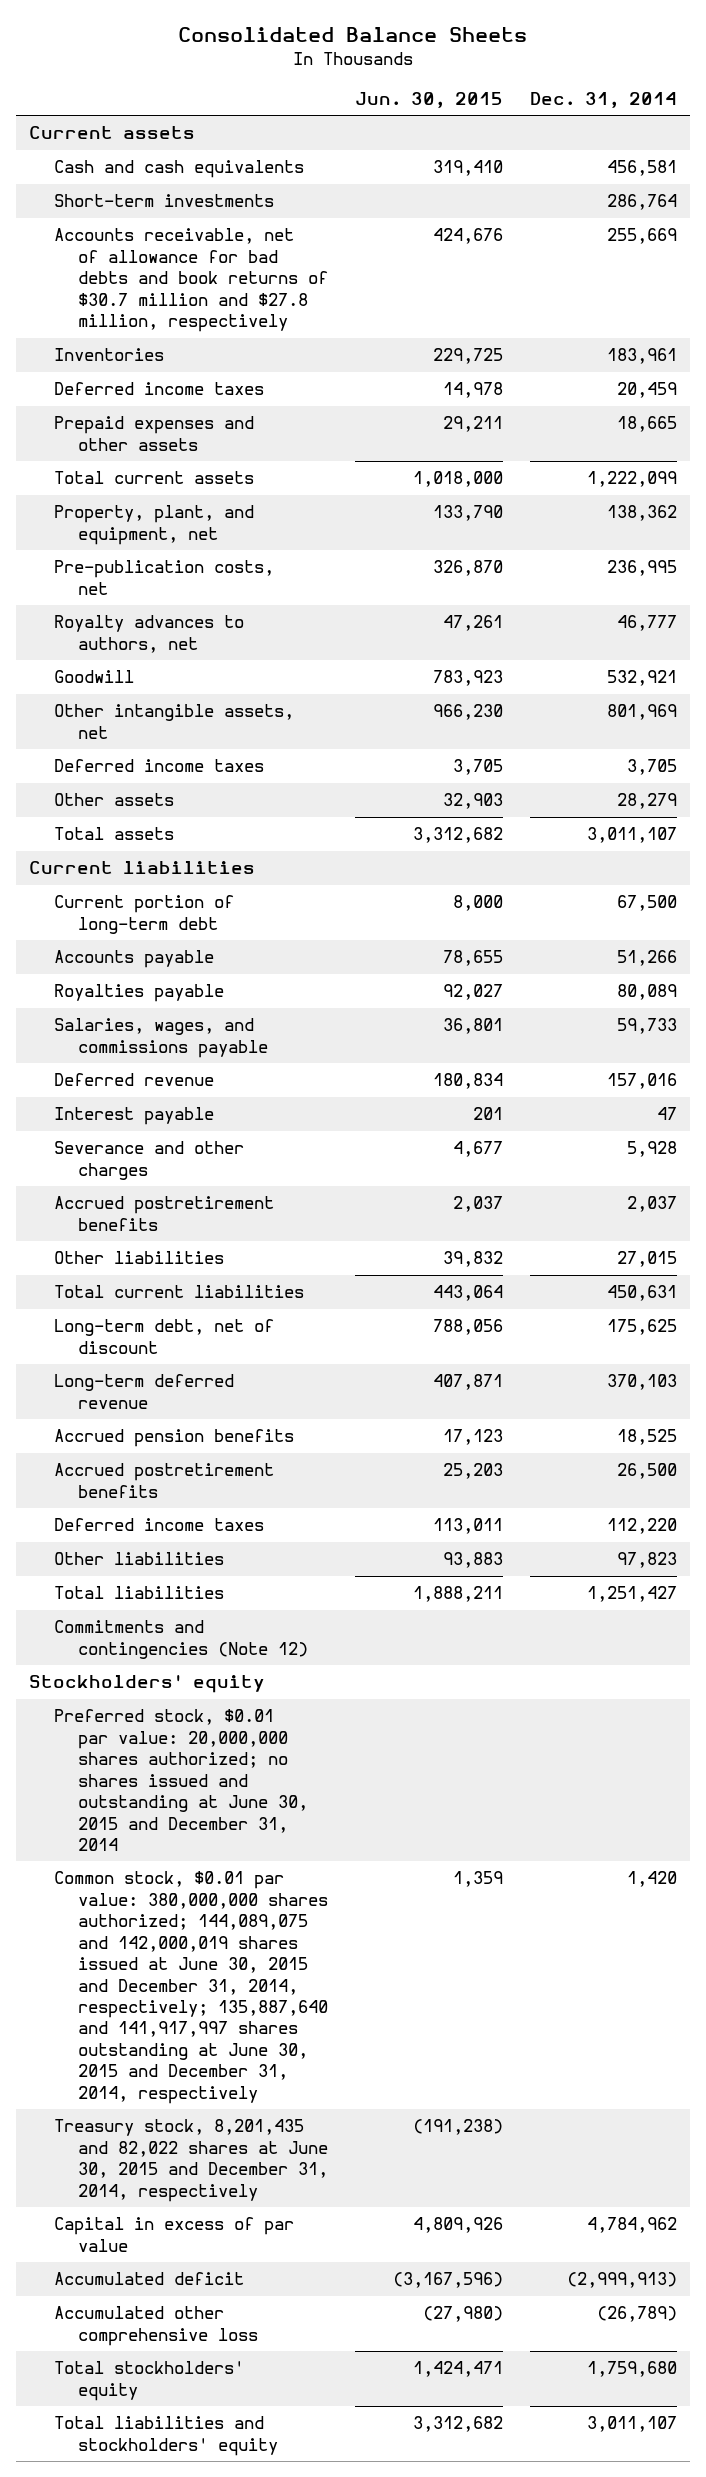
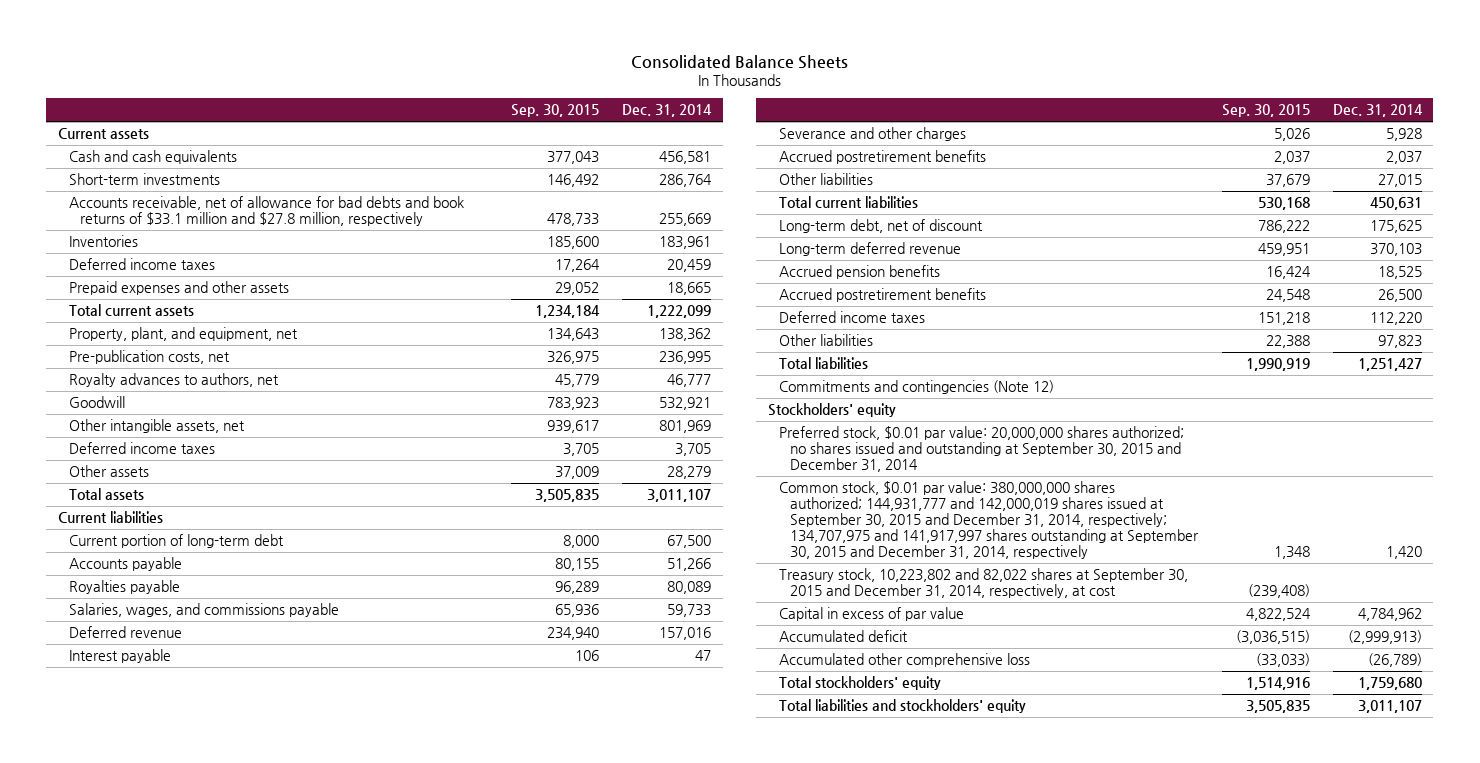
[354,91,503,108] Jun. 30, 2015 -> none
none -> [511,104,600,118] Sep. 30, 2015
[53,228,328,333] Accounts receivable, net of allowance for bad debts and book returns of $30.7 million and $27.8 million, respectively -> [68,196,464,227] Accounts receivable, net of allowance for bad debts and book returns of $33.1 million and $27.8 million, respectively
[53,1709,308,1852] Preferred stock, $0.01 par value: 20,000,000 shares authorized; no shares issued and outstanding at June 30, 2015 and December 31, 2014 -> [779,426,1185,473] Preferred stock, $0.01 par value: 20,000,000 shares authorized; no shares issued and outstanding at September 30, 2015 and December 31, 2014
[53,1871,328,2104] Common stock, $0.01 par value: 380,000,000 shares authorized; 144,089,075 and 142,000,019 shares issued at June 30, 2015 and December 31, 2014, respectively; 135,887,640 and 141,917,997 shares outstanding at June 30, 2015 and December 31, 2014, respectively -> [779,481,1200,560] Common stock, $0.01 par value: 380,000,000 shares authorized; 144,931,777 and 142,000,019 shares issued at September 30, 2015 and December 31, 2014, respectively; 134,707,975 and 141,917,997 shares outstanding at September 30, 2015 and December 31, 2014, respectively
[53,2119,328,2202] Treasury stock, 8,201,435 and 82,022 shares at June 30, 2015 and December 31, 2014, respectively -> [779,568,1189,599] Treasury stock, 10,223,802 and 82,022 shares at September 30, 2015 and December 31, 2014, respectively, at cost

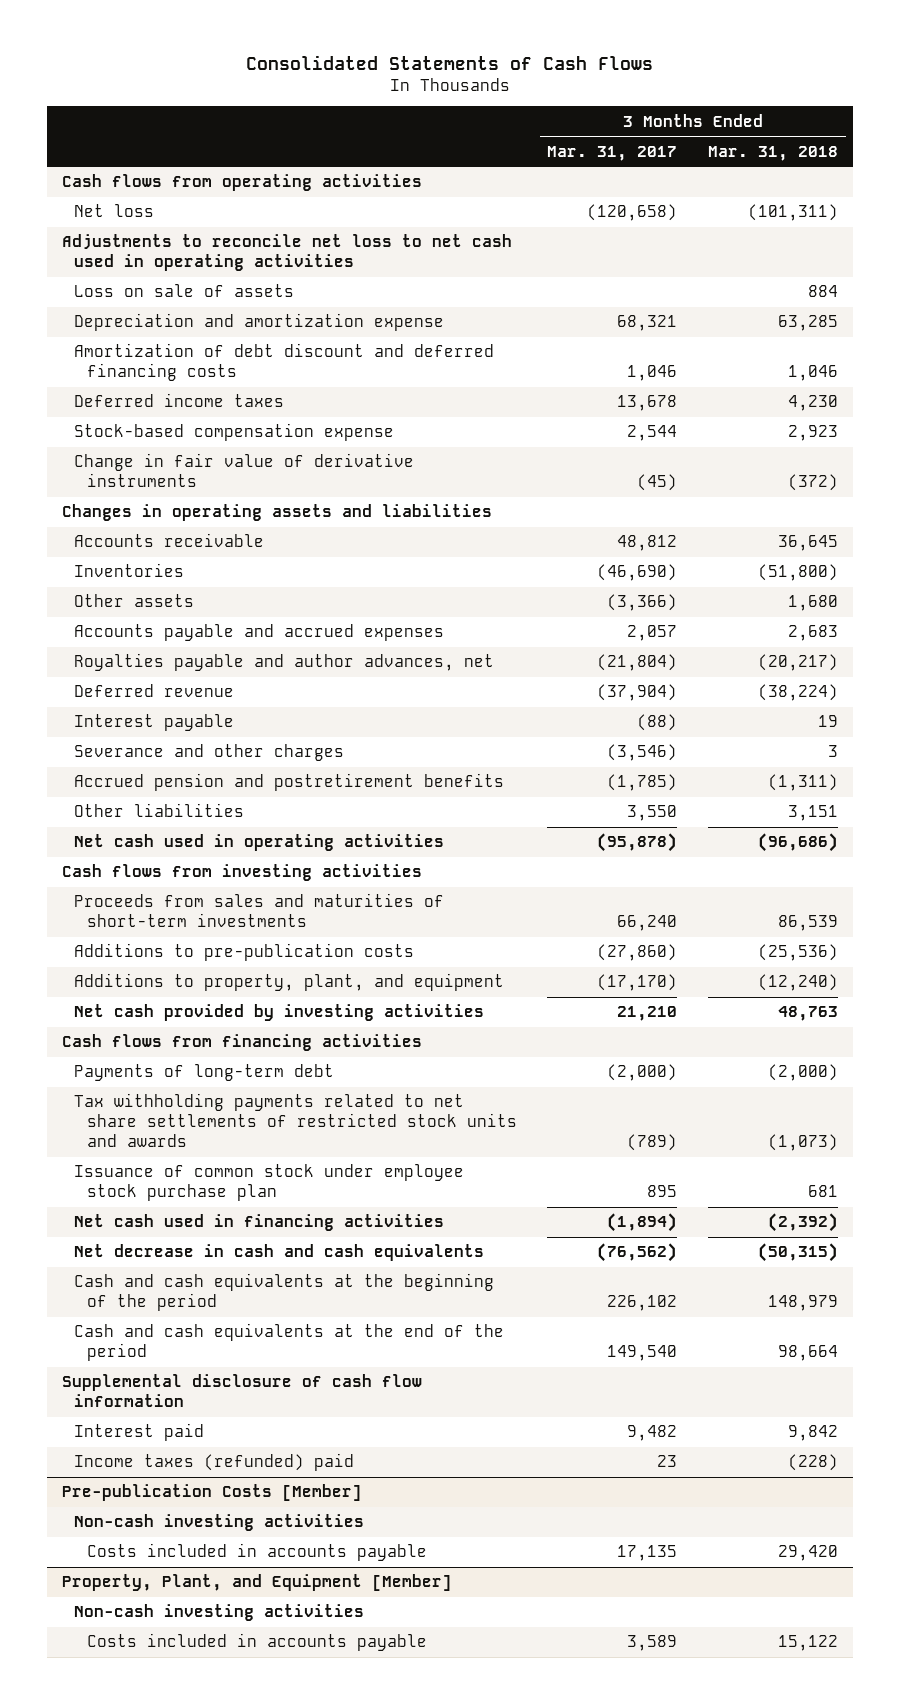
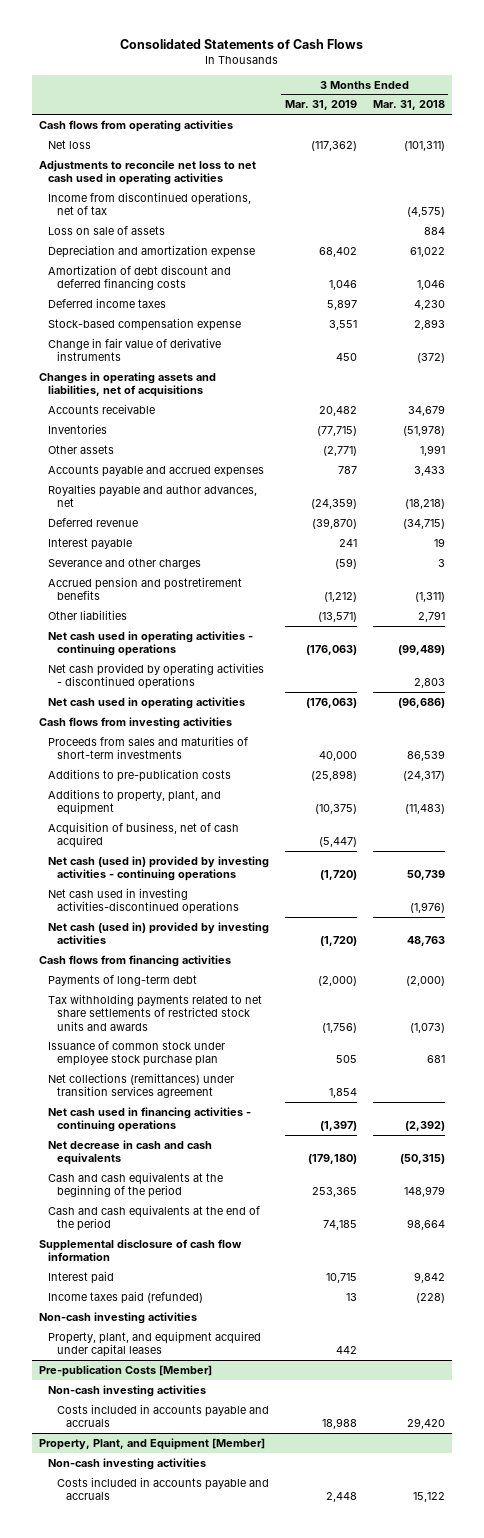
[547,145,678,161] Mar. 31, 2017 -> none
none -> [284,100,357,111] Mar. 31, 2019
none -> [48,191,252,216] Income from discontinued operations, net of tax
[777,315,838,332] 63,285 -> [409,246,445,257] 61,022
[787,425,838,442] 2,923 -> [413,318,445,330] 2,893
[62,504,493,522] Changes in operating assets and liabilities -> [39,371,217,398] Changes in operating assets and liabilities, net of acquisitions
[777,535,838,552] 36,645 -> [407,404,445,416] 34,679
[757,564,838,582] (51,800) -> [402,424,445,436] (51,978)
[787,595,838,612] 1,680 -> [419,444,445,456] 1,991
[787,625,838,642] 2,683 -> [413,465,445,476] 3,433
[757,654,838,672] (20,217) -> [404,499,445,510] (18,218)
[757,684,838,702] (38,224) -> [402,518,445,529] (34,715)
[787,805,838,822] 3,151 -> [417,610,445,622] 2,791
none -> [48,630,254,657] Net cash used in operating activities - continuing operations
none -> [48,662,265,690] Net cash provided by operating activities - discontinued operations
[757,944,838,962] (25,536) -> [402,770,445,781] (24,317)
[757,974,838,992] (12,240) -> [404,804,445,815] (11,483)
none -> [48,821,240,849] Acquisition of business, net of cash acquired
[74,1004,485,1022] Net cash provided by investing activities -> [48,855,270,882] Net cash (used in) provided by investing activities - continuing operations
[777,1006,838,1022] 48,763 -> [406,870,445,881] 50,739
none -> [48,887,240,915] Net cash used in investing activities-discontinued operations
none -> [48,921,270,945] Net cash (used in) provided by investing activities
none -> [48,1072,235,1099] Net collections (remittances) under transition services agreement
[74,1214,445,1232] Net cash used in financing activities -> [48,1106,252,1133] Net cash used in financing activities - continuing operations
[74,1453,355,1472] Income taxes (refunded) paid -> [48,1290,204,1304] Income taxes paid (refunded)
none -> [39,1311,198,1324] Non-cash investing activities
none -> [48,1330,262,1358] Property, plant, and equipment acquired under capital leases
[86,1543,427,1562] Costs included in accounts payable -> [57,1403,270,1428] Costs included in accounts payable and accruals
[86,1633,427,1652] Costs included in accounts payable -> [57,1476,270,1501] Costs included in accounts payable and accruals

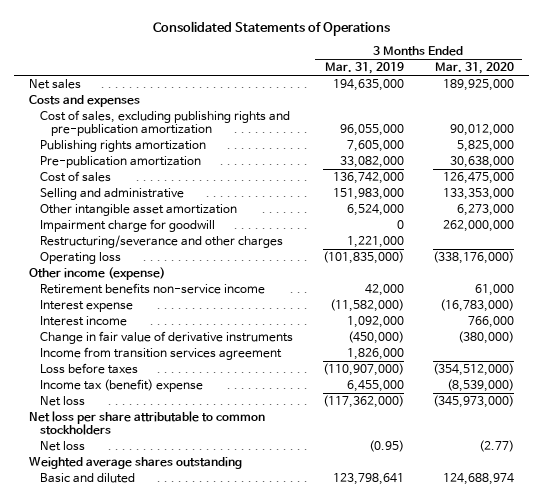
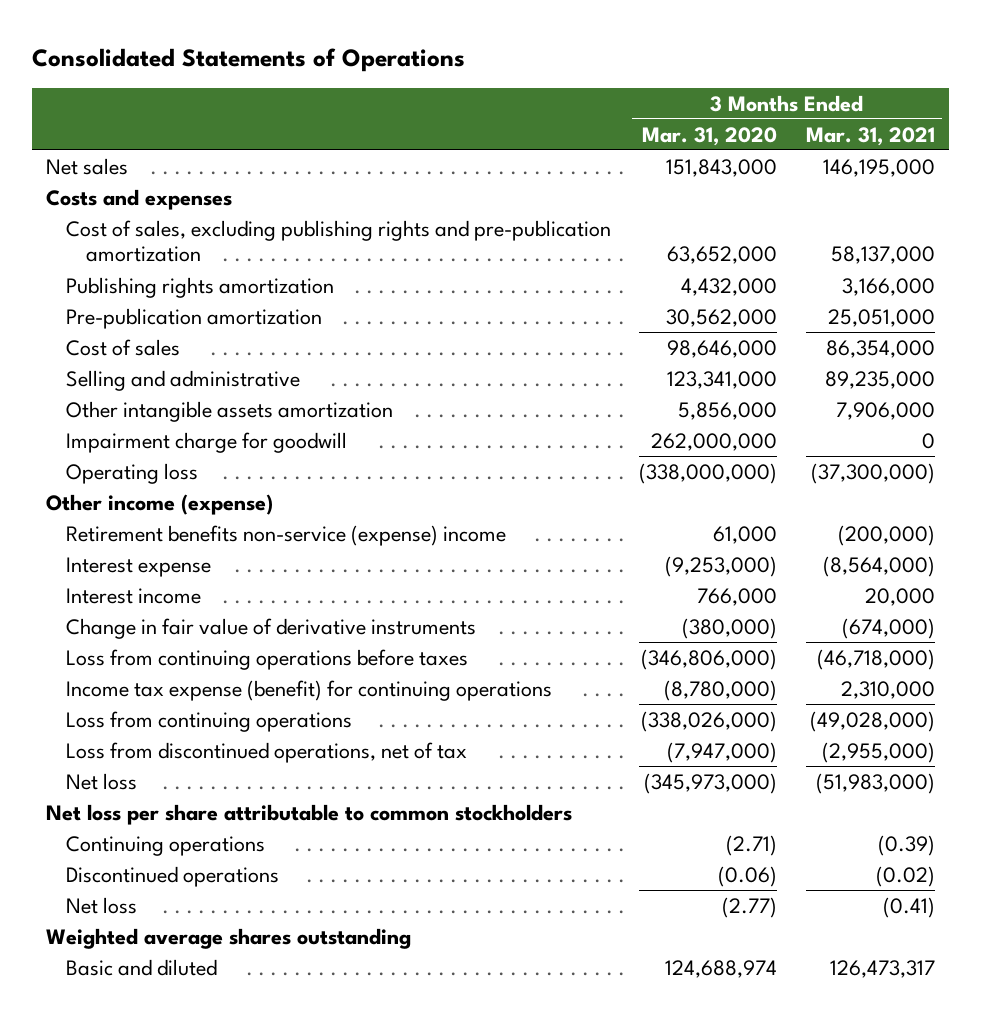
[324,62,404,75] Mar. 31, 2019 -> none
none -> [805,126,935,146] Mar. 31, 2021
[443,79,515,92] 189,925,000 -> [666,158,778,177] 151,843,000
[450,124,515,137] 90,012,000 -> [667,246,778,265] 63,652,000
[457,140,515,153] 5,825,000 -> [681,277,778,296] 4,432,000
[450,156,515,169] 30,638,000 -> [666,308,778,327] 30,562,000
[443,172,515,185] 126,475,000 -> [667,339,778,358] 98,646,000
[443,188,515,201] 133,353,000 -> [667,370,778,389] 123,341,000
[39,204,237,217] Other intangible asset amortization -> [66,400,394,422] Other intangible assets amortization
[457,204,515,217] 6,273,000 -> [678,401,778,420] 5,856,000
[39,235,283,249] Restructuring/severance and other charges -> none
[433,251,515,265] (338,176,000) -> [639,462,778,484] (338,000,000)
[39,283,265,295] Retirement benefits non-service income -> [66,524,507,546] Retirement benefits non-service (expense) income
[440,299,515,313] (16,783,000) -> [665,555,778,577] (9,253,000)
[39,347,282,361] Income from transition services agreement -> none
[39,363,138,375] Loss before taxes -> [66,648,469,670] Loss from continuing operations before taxes
[433,363,515,377] (354,512,000) -> [641,648,778,670] (346,806,000)
[39,379,203,393] Income tax (benefit) expense -> [66,679,553,701] Income tax expense (benefit) for continuing operations
[447,379,515,393] (8,539,000) -> [664,679,778,701] (8,780,000)
none -> [66,710,353,732] Loss from continuing operations
none -> [66,741,468,763] Loss from discontinued operations, net of tax
none -> [66,835,266,856] Continuing operations
none -> [66,865,280,887] Discontinued operations

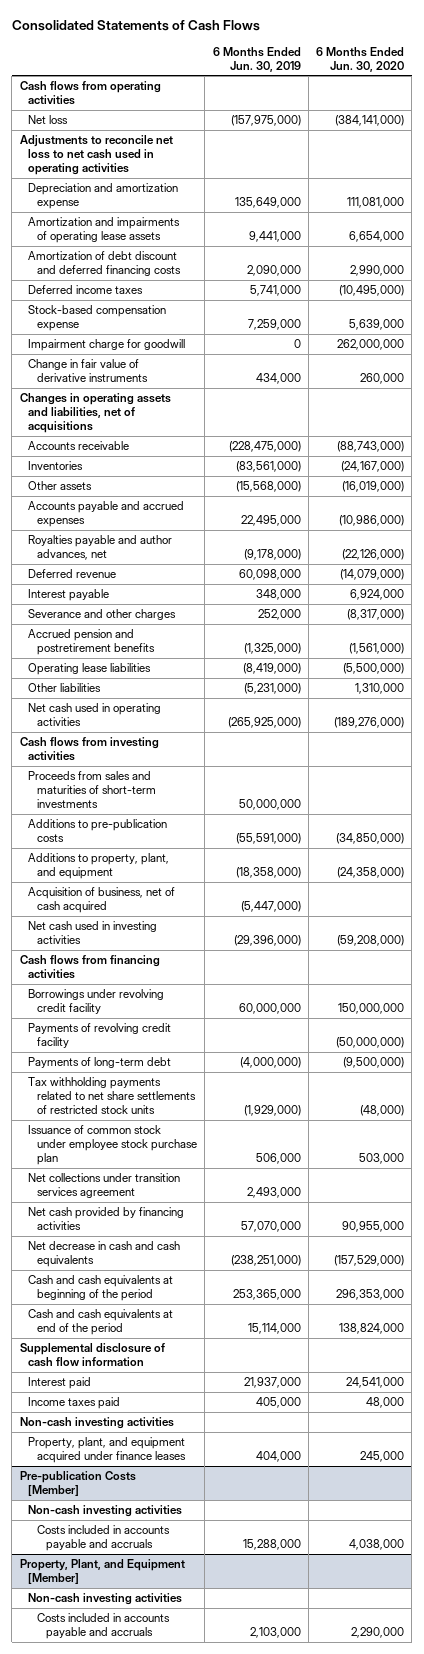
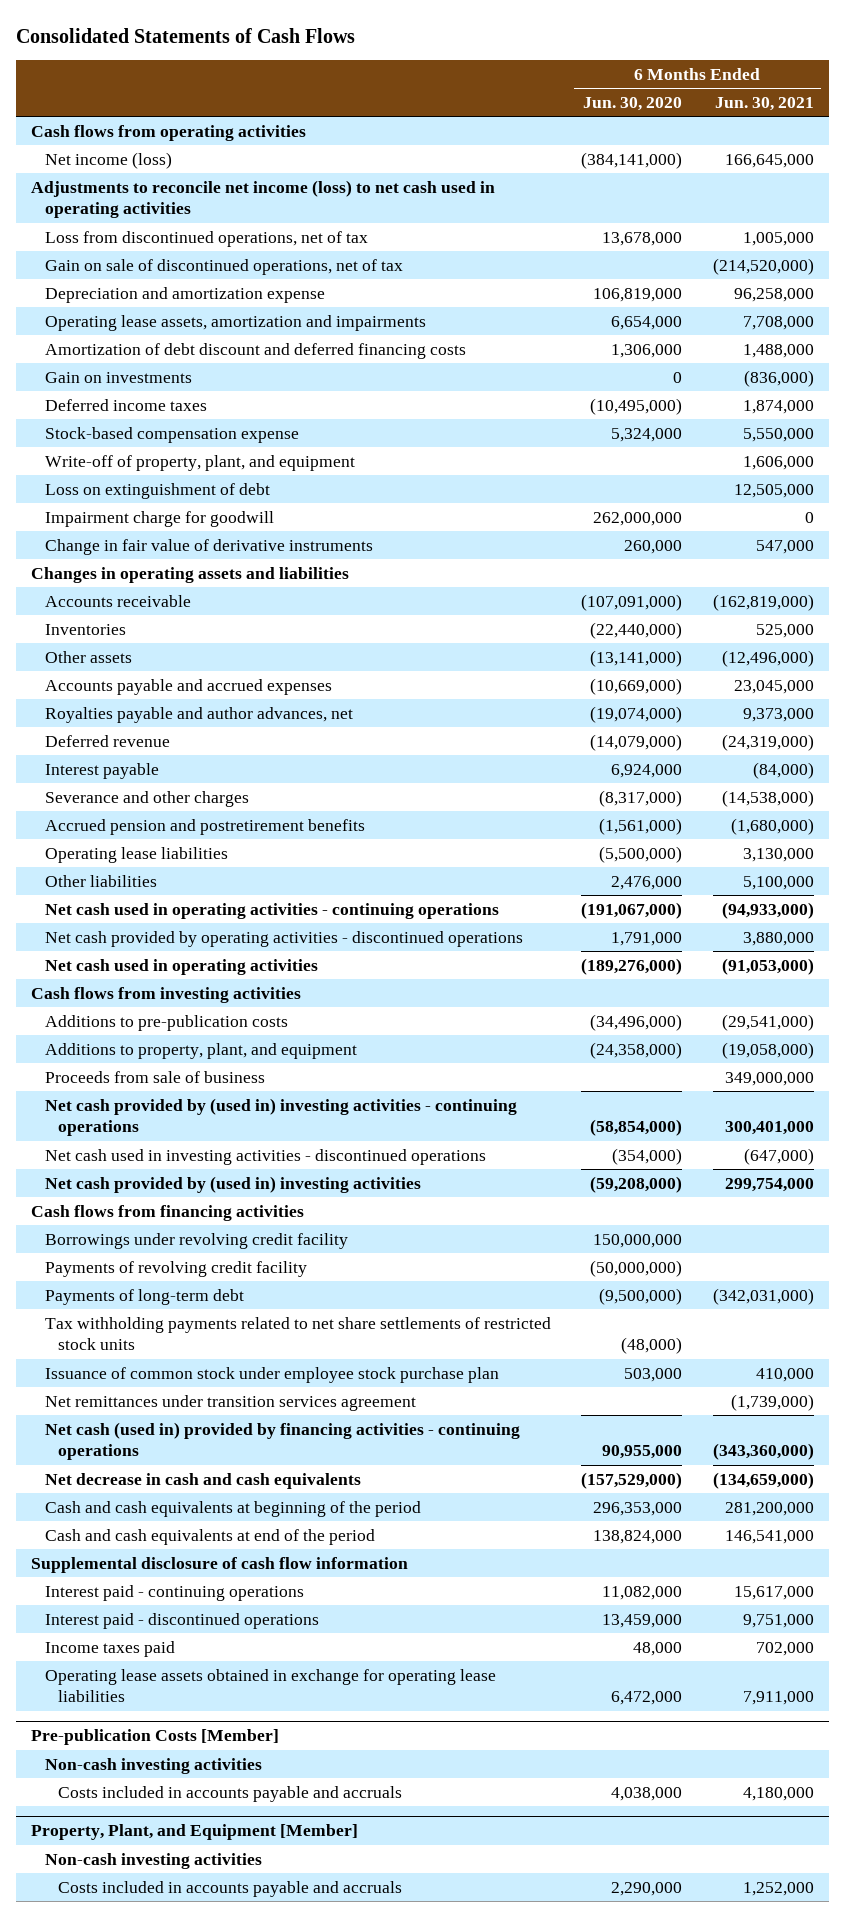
[212,46,301,72] 6 Months Ended Jun. 30, 2019 -> none
none -> [714,96,814,111] Jun. 30, 2021
[28,115,69,125] Net loss -> [44,151,172,169] Net income (loss)
[19,135,173,176] Adjustments to reconcile net loss to net cash used in operating activities -> [31,179,496,219] Adjustments to reconcile net income (loss) to net cash used in operating activities
none -> [44,230,368,247] Loss from discontinued operations, net of tax
none -> [44,258,403,275] Gain on sale of discontinued operations, net of tax
[347,197,405,209] 111,081,000 -> [593,287,683,302] 106,819,000
[28,217,181,244] Amortization and impairments of operating lease assets -> [44,314,426,331] Operating lease assets, amortization and impairments
[350,265,405,277] 2,990,000 -> [611,343,683,358] 1,306,000
none -> [44,371,192,383] Gain on investments
[349,319,405,331] 5,639,000 -> [611,427,683,442] 5,324,000
none -> [44,454,355,471] Write-off of property, plant, and equipment
none -> [44,482,270,499] Loss on extinguishment of debt
[19,393,171,434] Changes in operating assets and liabilities, net of acquisitions -> [31,566,350,583] Changes in operating assets and liabilities
[337,441,405,453] (88,743,000) -> [581,593,683,611] (107,091,000)
[341,461,405,473] (24,167,000) -> [590,621,683,639] (22,440,000)
[342,481,405,493] (16,019,000) -> [590,649,683,667] (13,141,000)
[339,515,405,527] (10,986,000) -> [590,677,683,695] (10,669,000)
[342,549,405,561] (22,126,000) -> [590,705,683,723] (19,074,000)
[355,683,405,695] 1,310,000 -> [611,875,683,890] 2,476,000
none -> [44,902,499,919] Net cash used in operating activities - continuing operations
none -> [44,930,523,947] Net cash provided by operating activities - discontinued operations
[28,771,157,809] Proceeds from sales and maturities of short-term investments -> none
[336,833,405,845] (34,850,000) -> [590,1013,683,1031] (34,496,000)
[28,887,176,914] Acquisition of business, net of cash acquired -> none
none -> [44,1070,265,1083] Proceeds from sale of business
none -> [44,1097,517,1137] Net cash provided by (used in) investing activities - continuing operations
none -> [44,1148,486,1165] Net cash used in investing activities - discontinued operations
[28,921,158,945] Net cash used in investing activities -> [44,1175,421,1193] Net cash provided by (used in) investing activities
[28,1173,181,1199] Net collections under transition services agreement -> [44,1394,416,1411] Net remittances under transition services agreement
[28,1207,185,1231] Net cash provided by financing activities -> [44,1421,520,1461] Net cash (used in) provided by financing activities - continuing operations
[28,1377,92,1390] Interest paid -> [44,1584,304,1601] Interest paid - continuing operations
[346,1377,405,1389] 24,541,000 -> [602,1585,683,1600] 11,082,000
none -> [44,1612,319,1629] Interest paid - discontinued operations
[19,1417,174,1430] Non-cash investing activities -> none
[28,1437,187,1464] Property, plant, and equipment acquired under finance leases -> none
none -> [44,1668,496,1703] Operating lease assets obtained in exchange for operating lease liabilities

